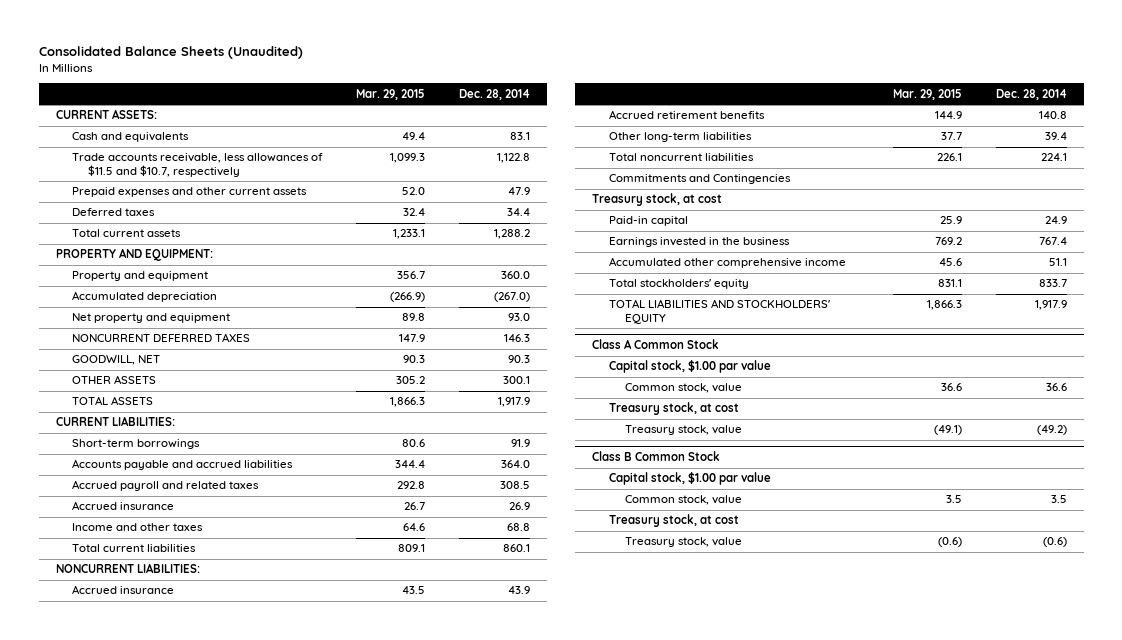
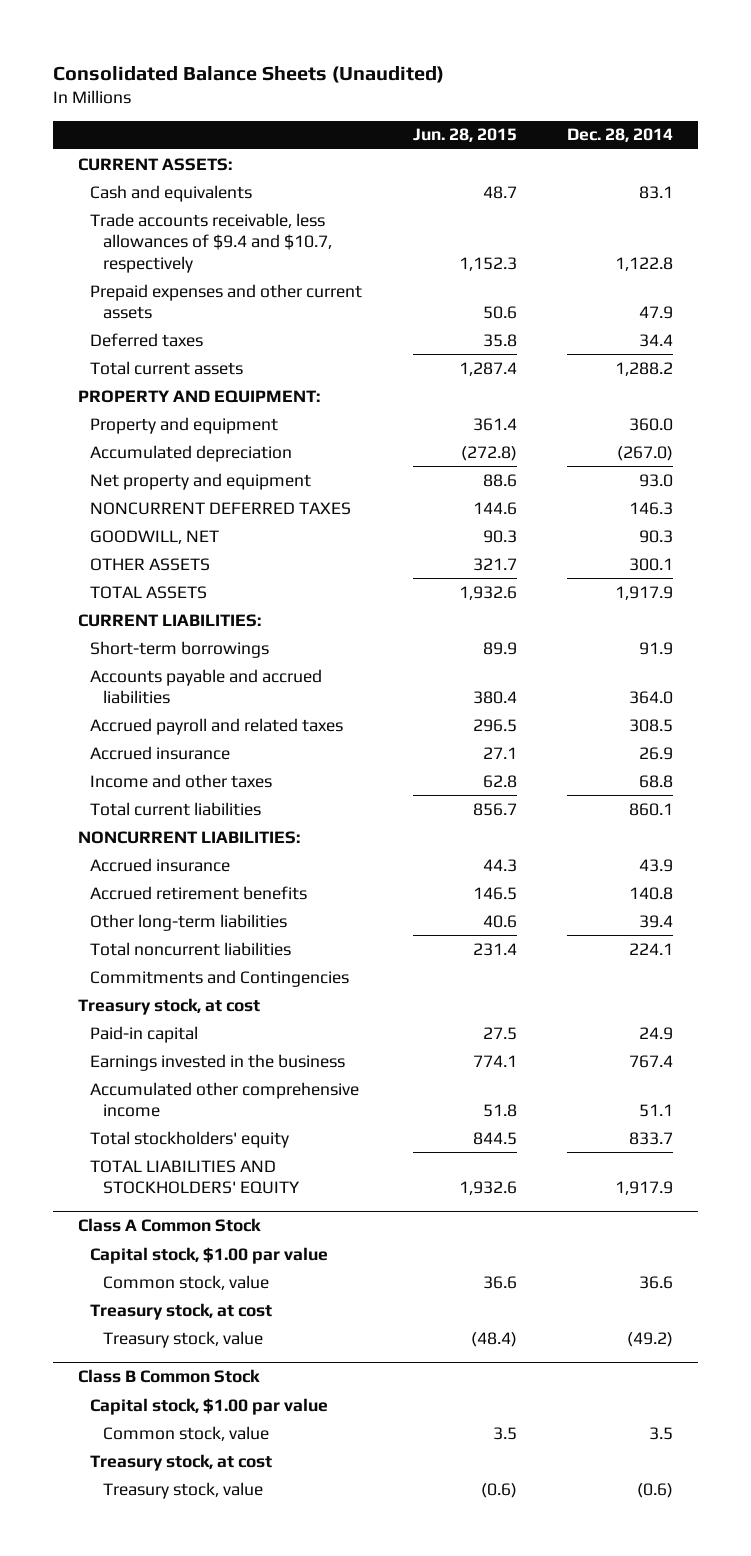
[355,88,425,100] Mar. 29, 2015 -> none
none -> [412,128,517,143] Jun. 28, 2015
[71,153,323,178] Trade accounts receivable, less allowances of $11.5 and $10.7, respectively -> [90,212,332,273] Trade accounts receivable, less allowances of $9.4 and $10.7, respectively

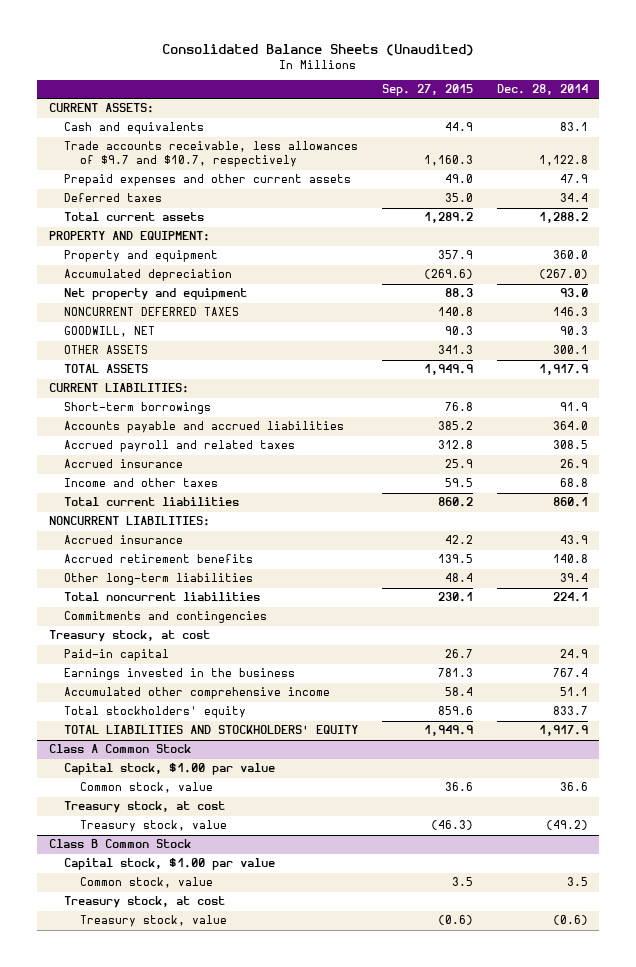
[412,128,517,143] Jun. 28, 2015 -> none
none -> [381,84,473,97] Sep. 27, 2015
[90,212,332,273] Trade accounts receivable, less allowances of $9.4 and $10.7, respectively -> [64,141,359,168] Trade accounts receivable, less allowances of $9.7 and $10.7, respectively
[90,969,350,987] Commitments and Contingencies -> [64,611,268,624] Commitments and contingencies

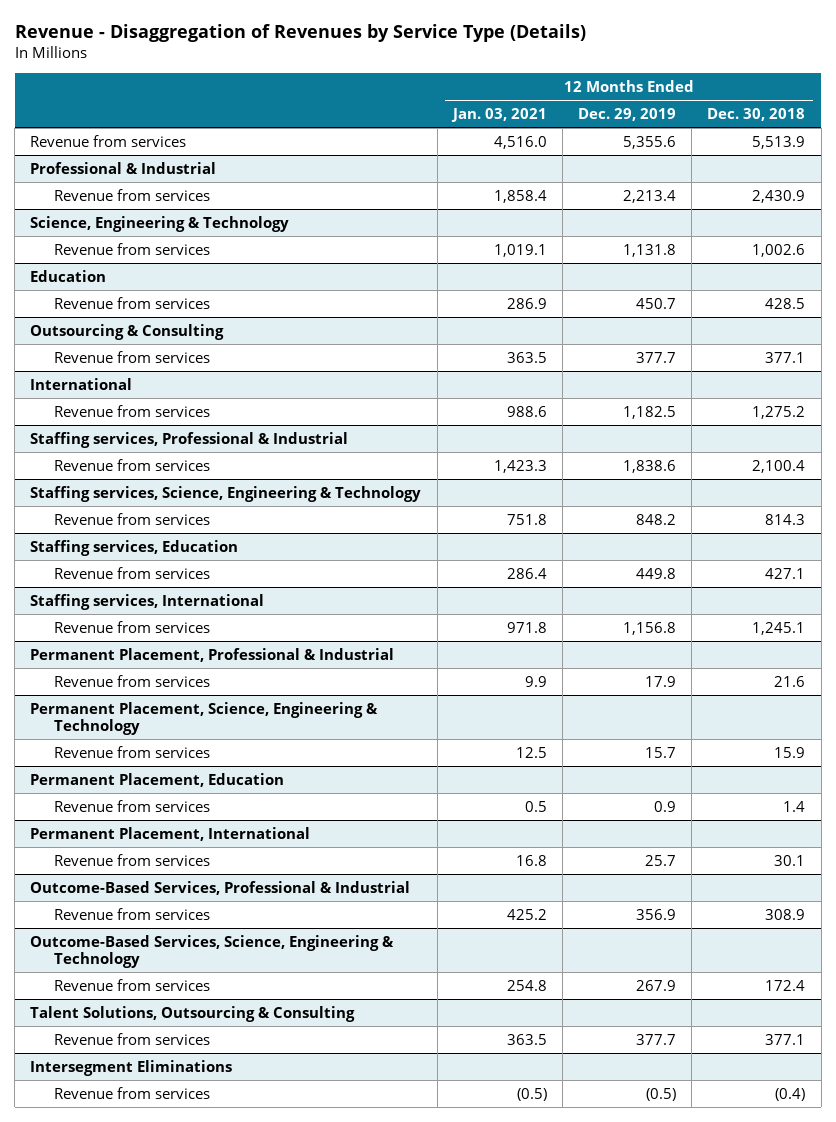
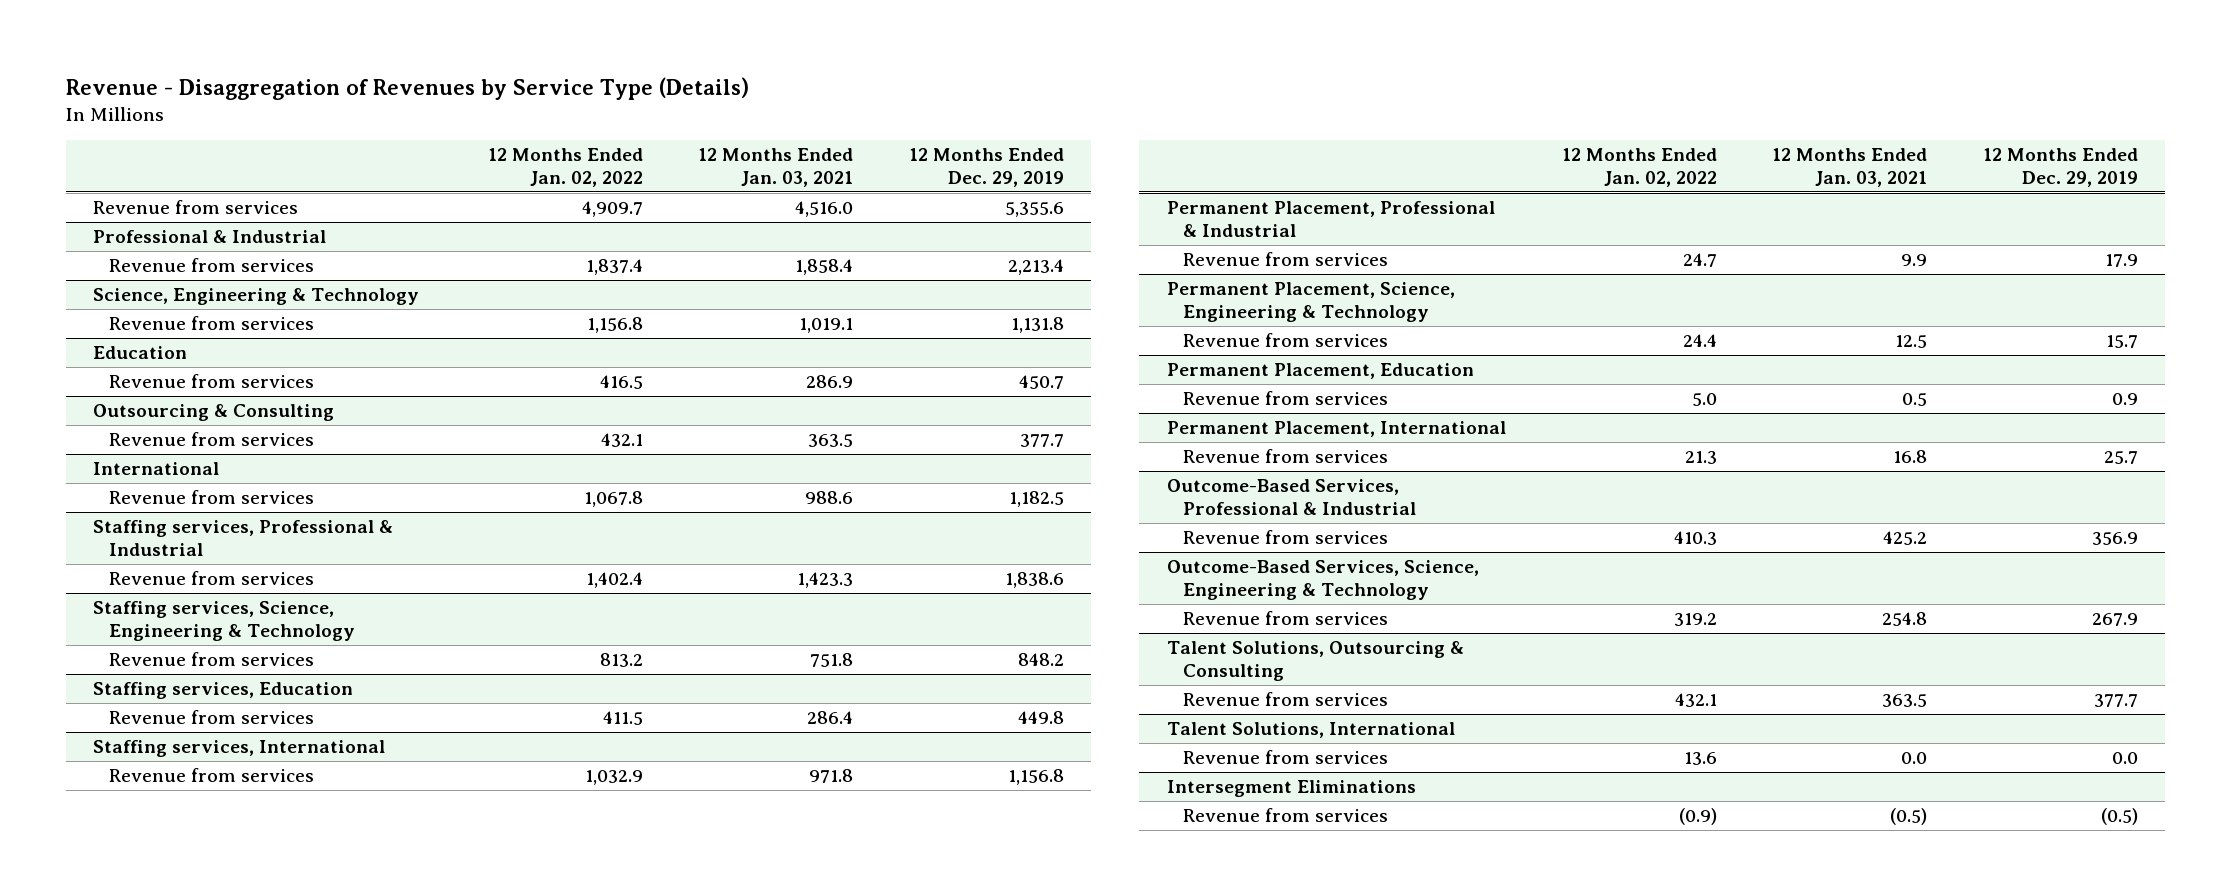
[707,108,806,122] Dec. 30, 2018 -> none
none -> [487,148,643,187] 12 Months Ended Jan. 02, 2022
none -> [1167,722,1456,739] Talent Solutions, International
none -> [1182,750,1388,765] Revenue from services

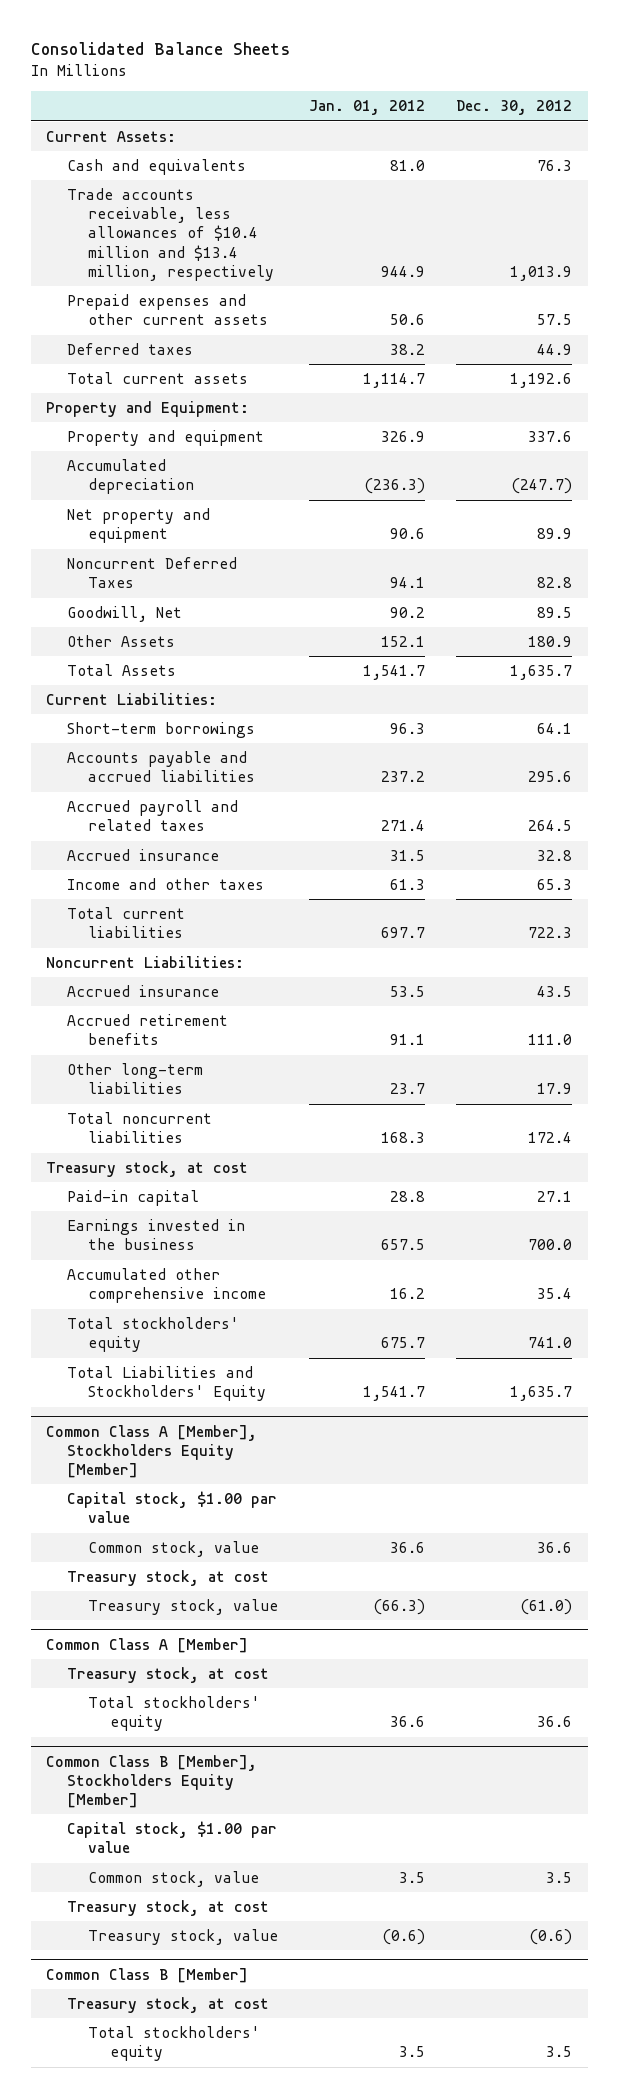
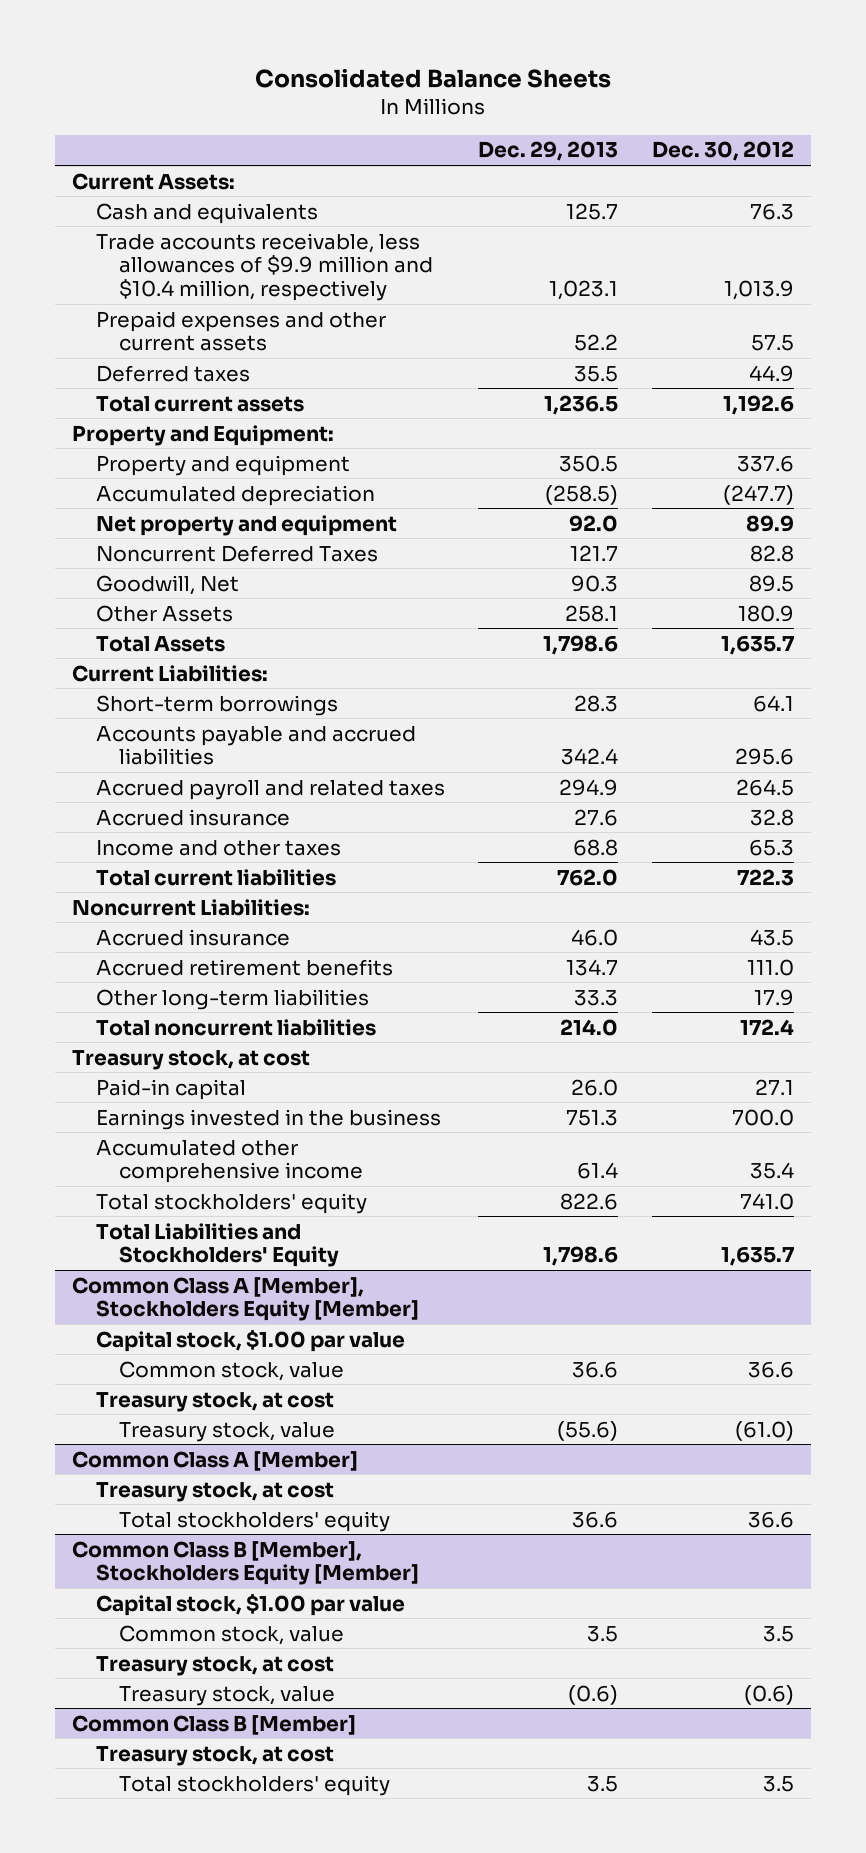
[309,100,426,116] Jan. 01, 2012 -> none
none -> [478,141,619,162] Dec. 29, 2013
[67,188,275,281] Trade accounts receivable, less allowances of $10.4 million and $13.4 million, respectively -> [95,232,434,301] Trade accounts receivable, less allowances of $9.9 million and $10.4 million, respectively

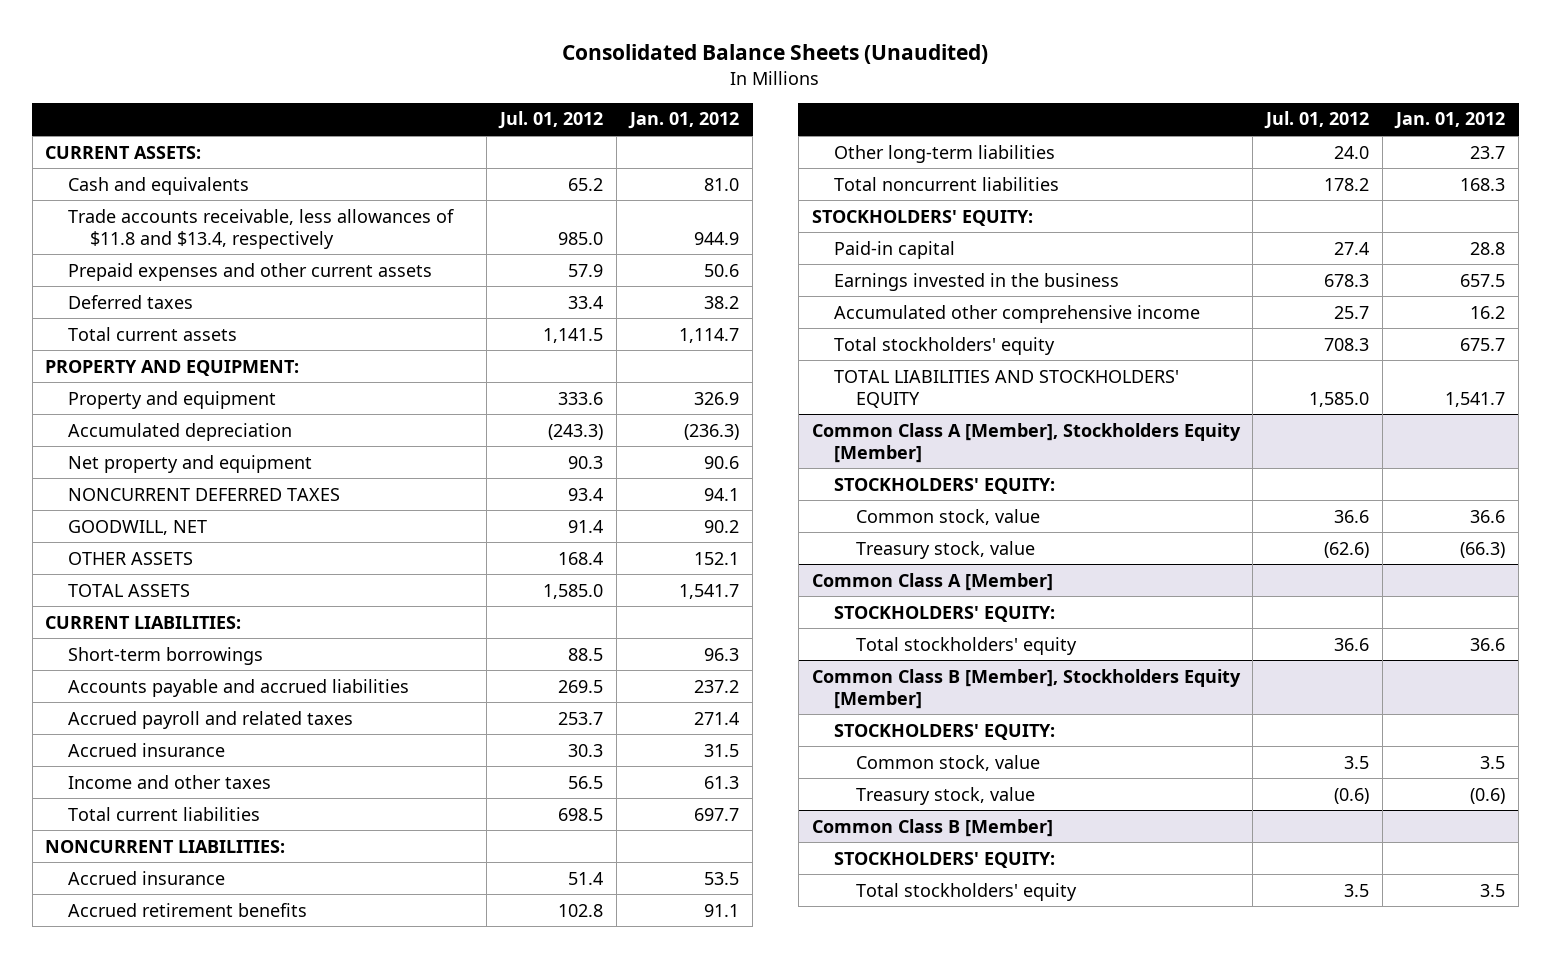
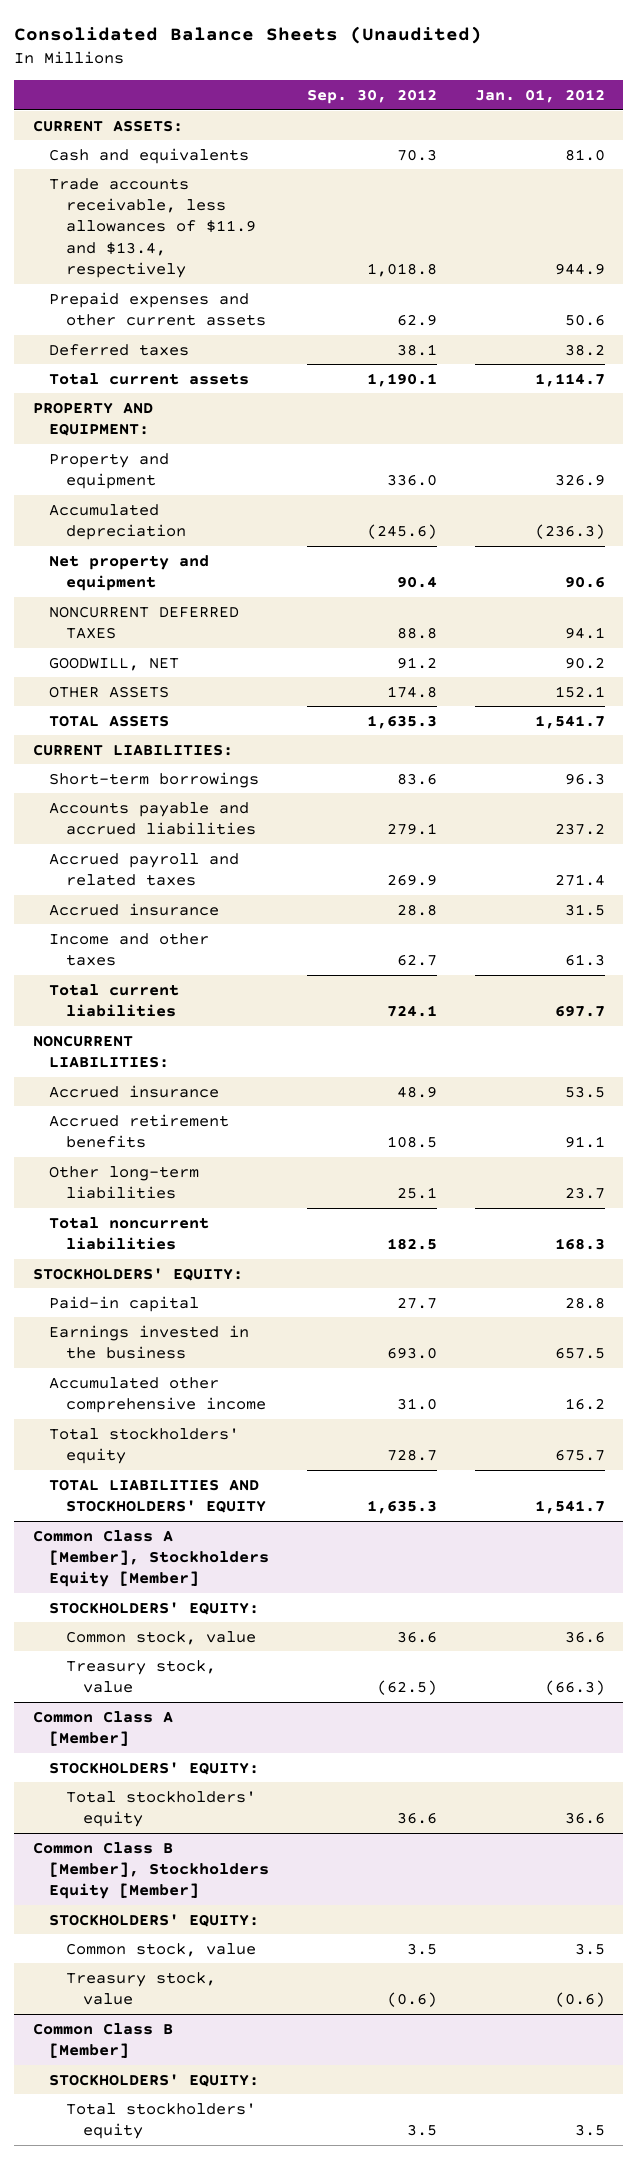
[498,111,604,130] Jul. 01, 2012 -> none
none -> [306,88,437,104] Sep. 30, 2012
[67,208,454,249] Trade accounts receivable, less allowances of $11.8 and $13.4, respectively -> [49,177,257,279] Trade accounts receivable, less allowances of $11.9 and $13.4, respectively

